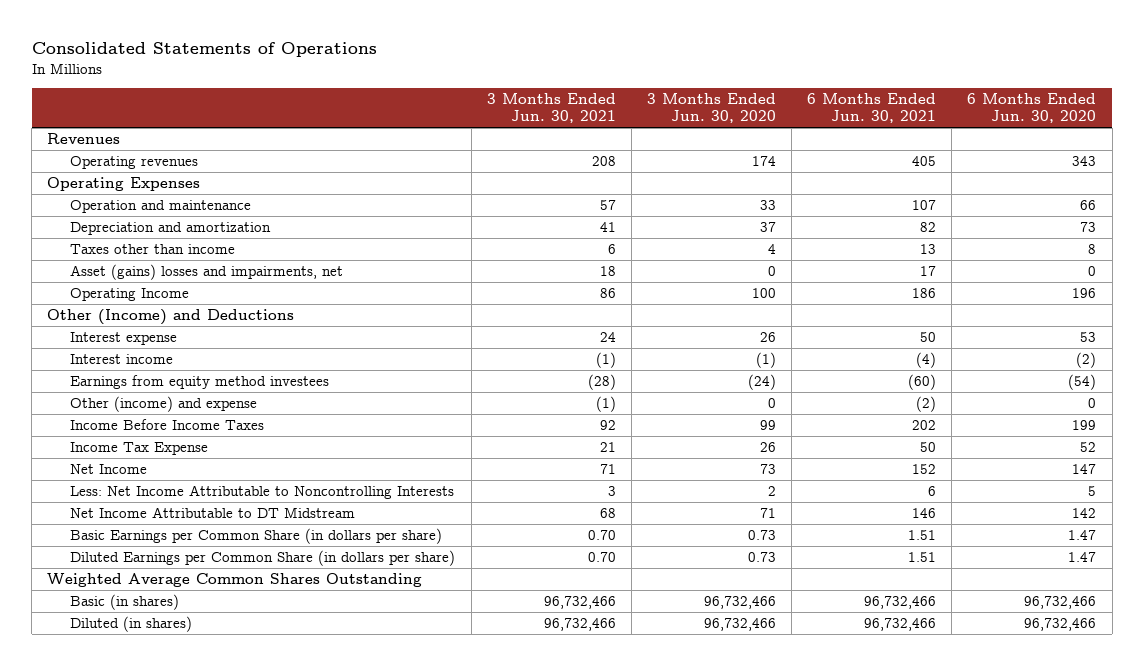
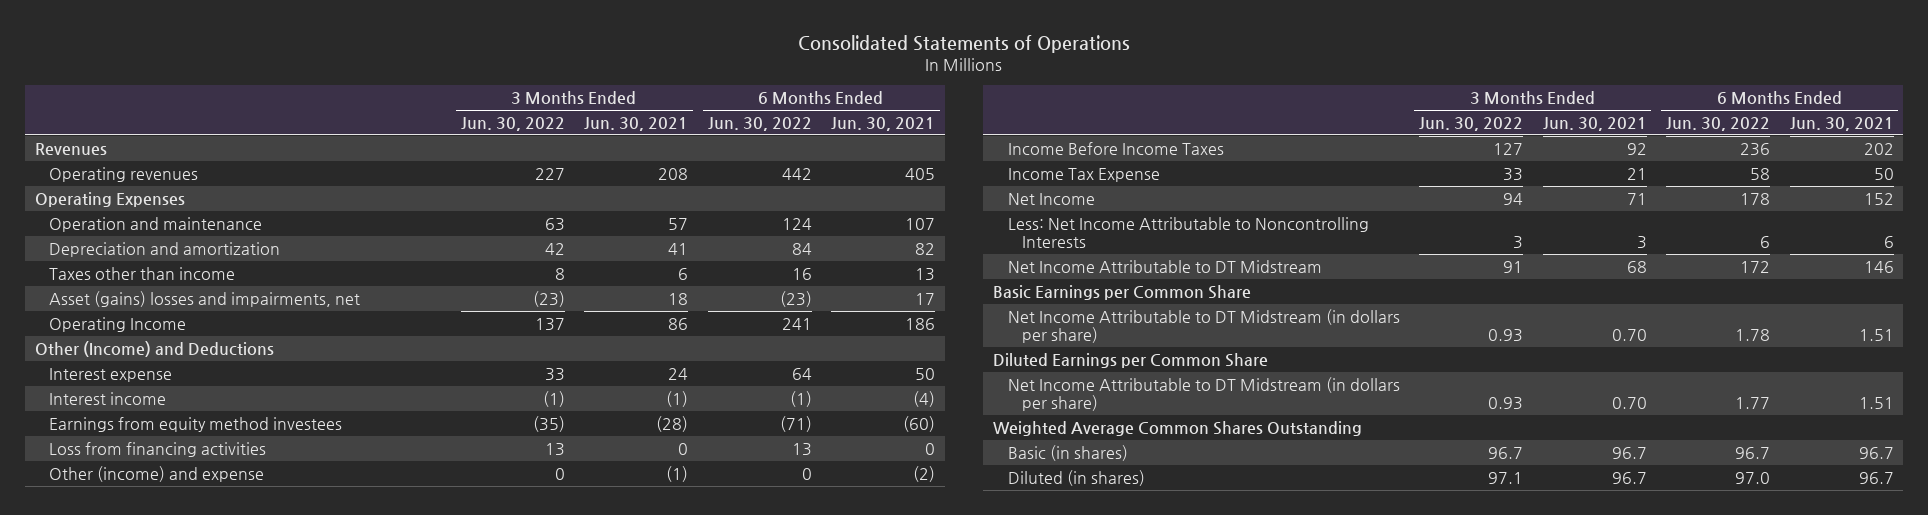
[646,92,776,124] 3 Months Ended Jun. 30, 2020 -> none
[967,92,1097,124] 6 Months Ended Jun. 30, 2020 -> none
none -> [460,116,565,131] Jun. 30, 2022
none -> [707,116,812,131] Jun. 30, 2022
none -> [49,441,267,457] Loss from financing activities
none -> [993,284,1252,300] Basic Earnings per Common Share
[70,527,443,544] Basic Earnings per Common Share (in dollars per share) -> [1007,308,1400,343] Net Income Attributable to DT Midstream (in dollars per share)
none -> [993,352,1269,368] Diluted Earnings per Common Share
[70,549,456,566] Diluted Earnings per Common Share (in dollars per share) -> [1007,376,1400,411] Net Income Attributable to DT Midstream (in dollars per share)
[543,595,616,609] 96,732,466 -> [1611,446,1647,459] 96.7
[864,595,937,609] 96,732,466 -> [1858,446,1894,459] 96.7
[543,617,616,631] 96,732,466 -> [1611,471,1647,484] 96.7
[864,617,937,631] 96,732,466 -> [1858,471,1894,484] 96.7

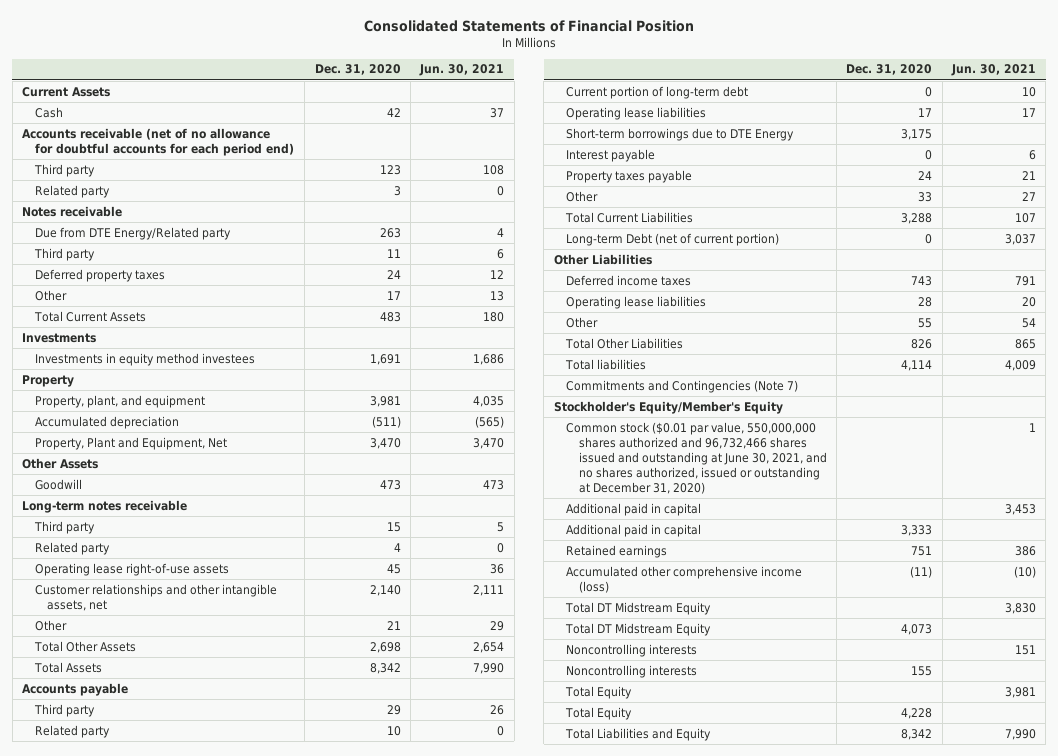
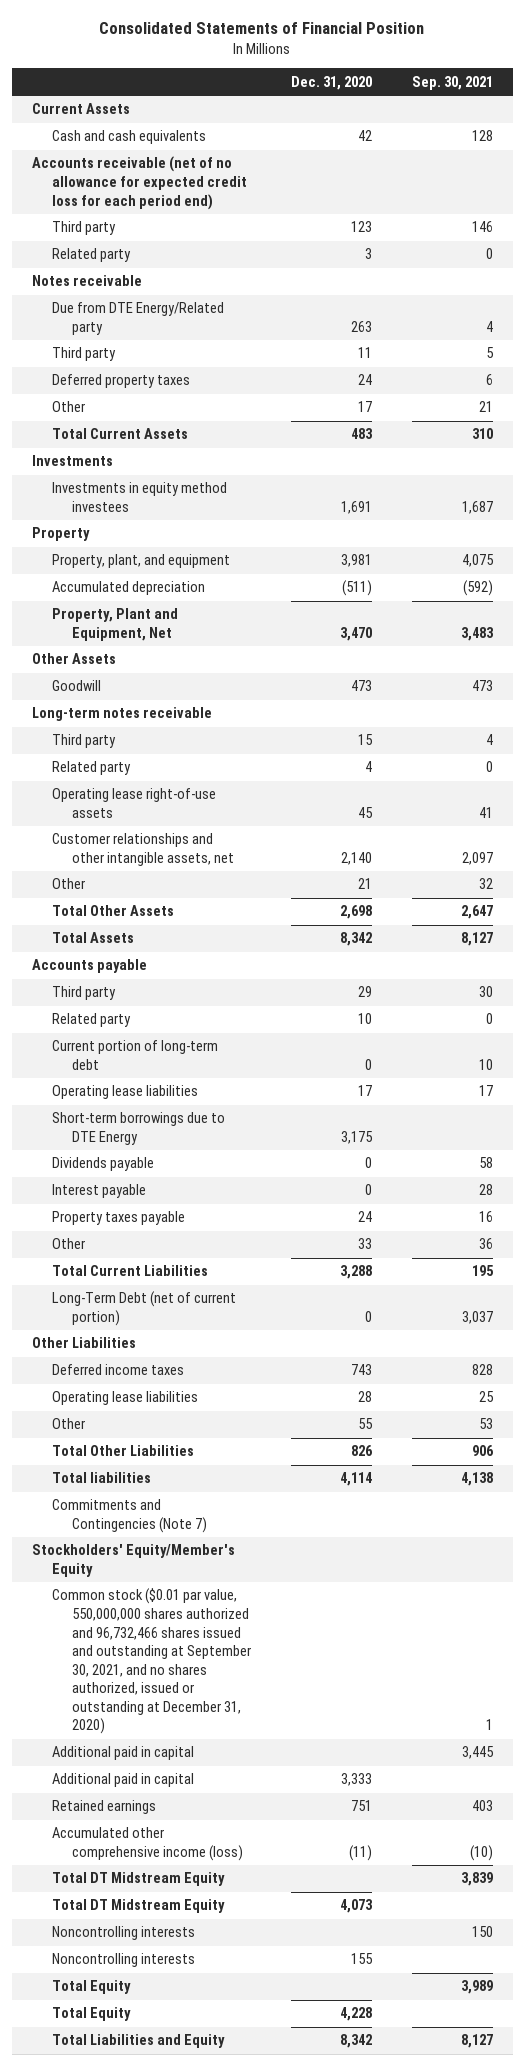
[419,64,505,77] Jun. 30, 2021 -> none
none -> [411,75,493,90] Sep. 30, 2021
[34,106,63,118] Cash -> [52,130,207,145] Cash and cash equivalents
[22,127,294,156] Accounts receivable (net of no allowance for doubtful accounts for each period end) -> [31,156,248,210] Accounts receivable (net of no allowance for expected credit loss for each period end)
none -> [52,1157,155,1172] Dividends payable
[566,232,780,246] Long-term Debt (net of current portion) -> [52,1291,237,1327] Long-Term Debt (net of current portion)
[553,400,783,414] Stockholder's Equity/Member's Equity -> [31,1544,235,1578] Stockholders' Equity/Member's Equity
[566,421,827,495] Common stock ($0.01 par value, 550,000,000 shares authorized and 96,732,466 shares issued and outstanding at June 30, 2021, and no shares authorized, issued or outstanding at December 31, 2020) -> [52,1588,252,1735] Common stock ($0.01 par value, 550,000,000 shares authorized and 96,732,466 shares issued and outstanding at September 30, 2021, and no shares authorized, issued or outstanding at December 31, 2020)

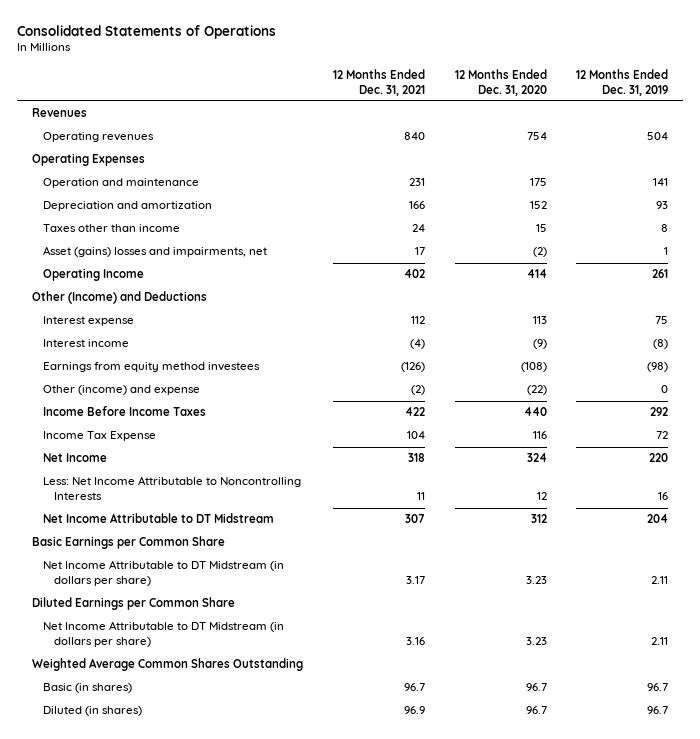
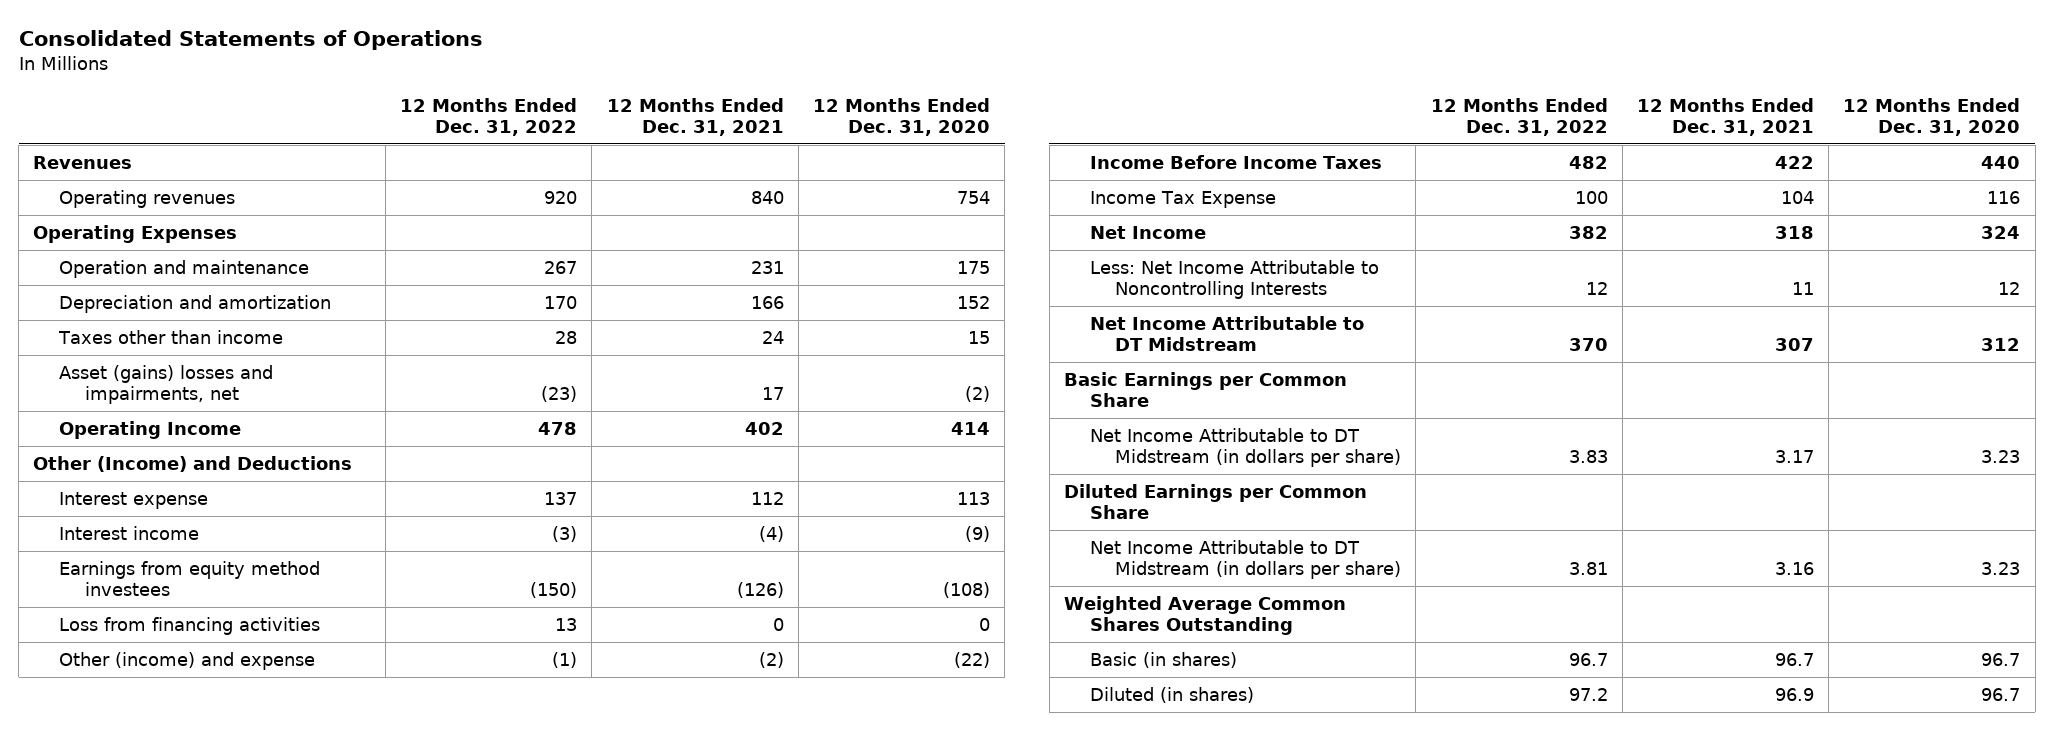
[576,68,669,96] 12 Months Ended Dec. 31, 2019 -> none
none -> [400,97,578,136] 12 Months Ended Dec. 31, 2022
none -> [59,616,321,635] Loss from financing activities

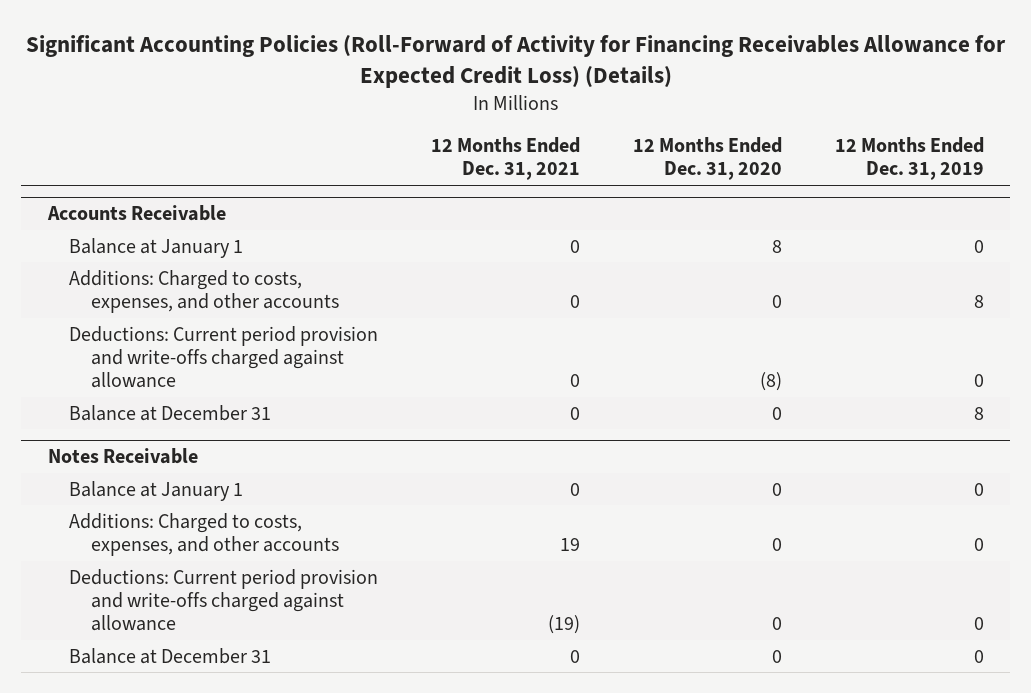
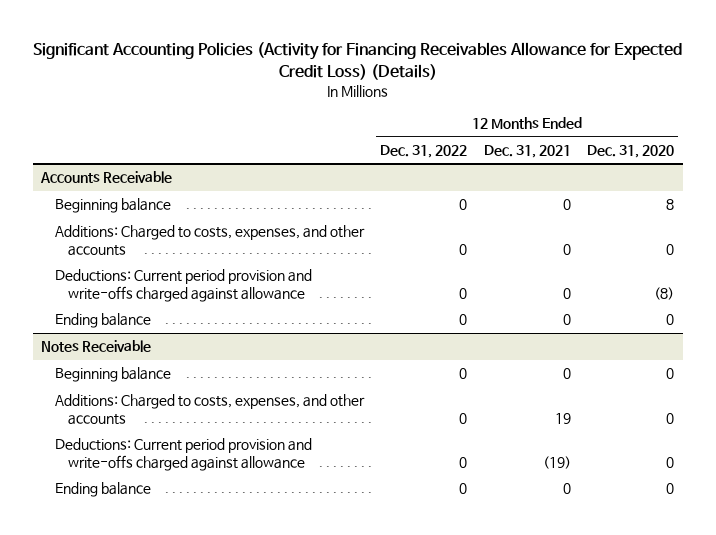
[25,35,1006,88] Significant Accounting Policies (Roll-Forward of Activity for Financing Receivables Allowance for Expected Credit Loss) (Details) -> [32,41,682,80] Significant Accounting Policies (Activity for Financing Receivables Allowance for Expected Credit Loss) (Details)
[834,137,984,181] 12 Months Ended Dec. 31, 2019 -> none
none -> [380,144,468,158] Dec. 31, 2022
[69,237,244,258] Balance at January 1 -> [54,198,171,214] Beginning balance
[69,404,272,421] Balance at December 31 -> [54,313,151,329] Ending balance
[69,480,244,501] Balance at January 1 -> [54,367,171,383] Beginning balance
[69,647,272,664] Balance at December 31 -> [54,482,151,498] Ending balance

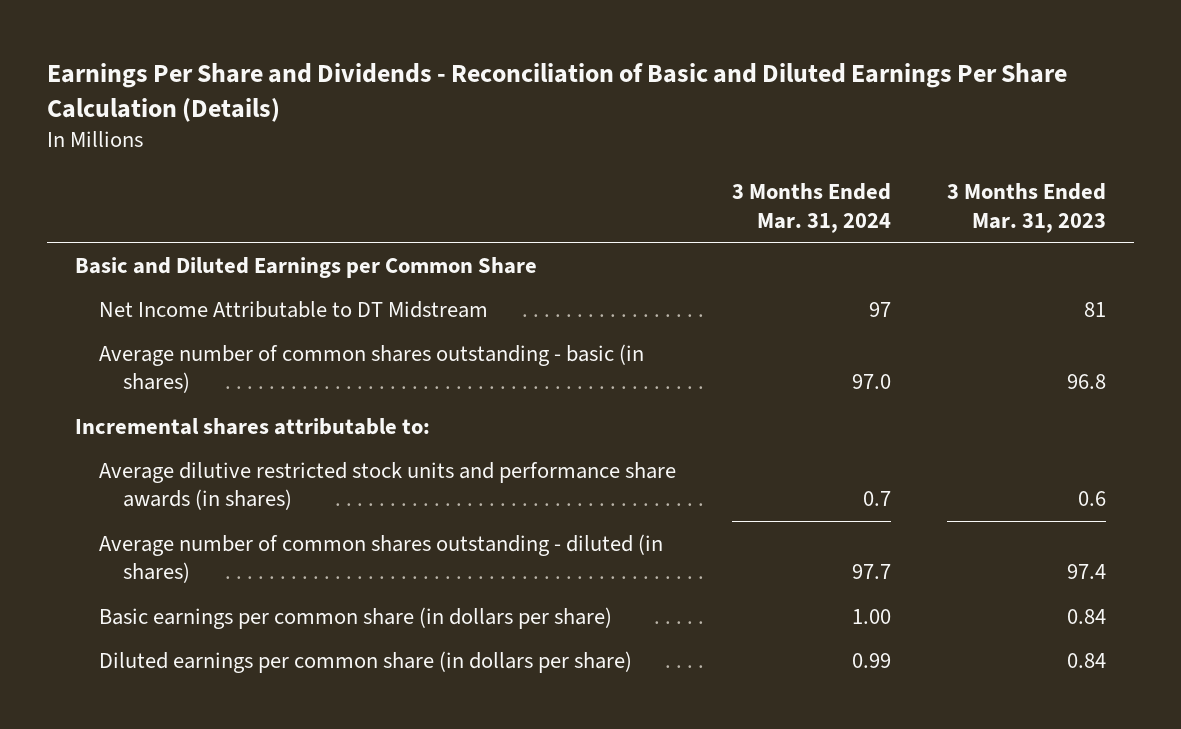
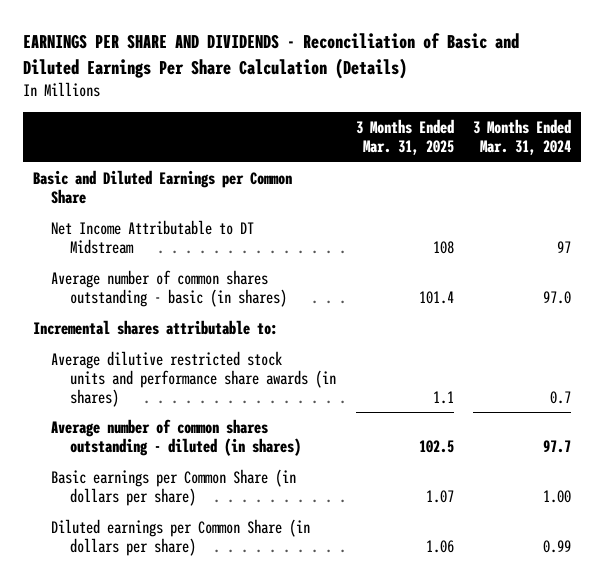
[46,62,1067,122] Earnings Per Share and Dividends - Reconciliation of Basic and Diluted Earnings Per Share Calculation (Details) -> [23,33,520,79] EARNINGS PER SHARE AND DIVIDENDS - Reconciliation of Basic and Diluted Earnings Per Share Calculation (Details)
[947,183,1107,233] 3 Months Ended Mar. 31, 2023 -> none
none -> [355,119,454,155] 3 Months Ended Mar. 31, 2025
[98,606,612,629] Basic earnings per common share (in dollars per share) -> [51,469,297,506] Basic earnings per Common Share (in dollars per share)
[98,650,632,673] Diluted earnings per common share (in dollars per share) -> [51,519,311,556] Diluted earnings per Common Share (in dollars per share)

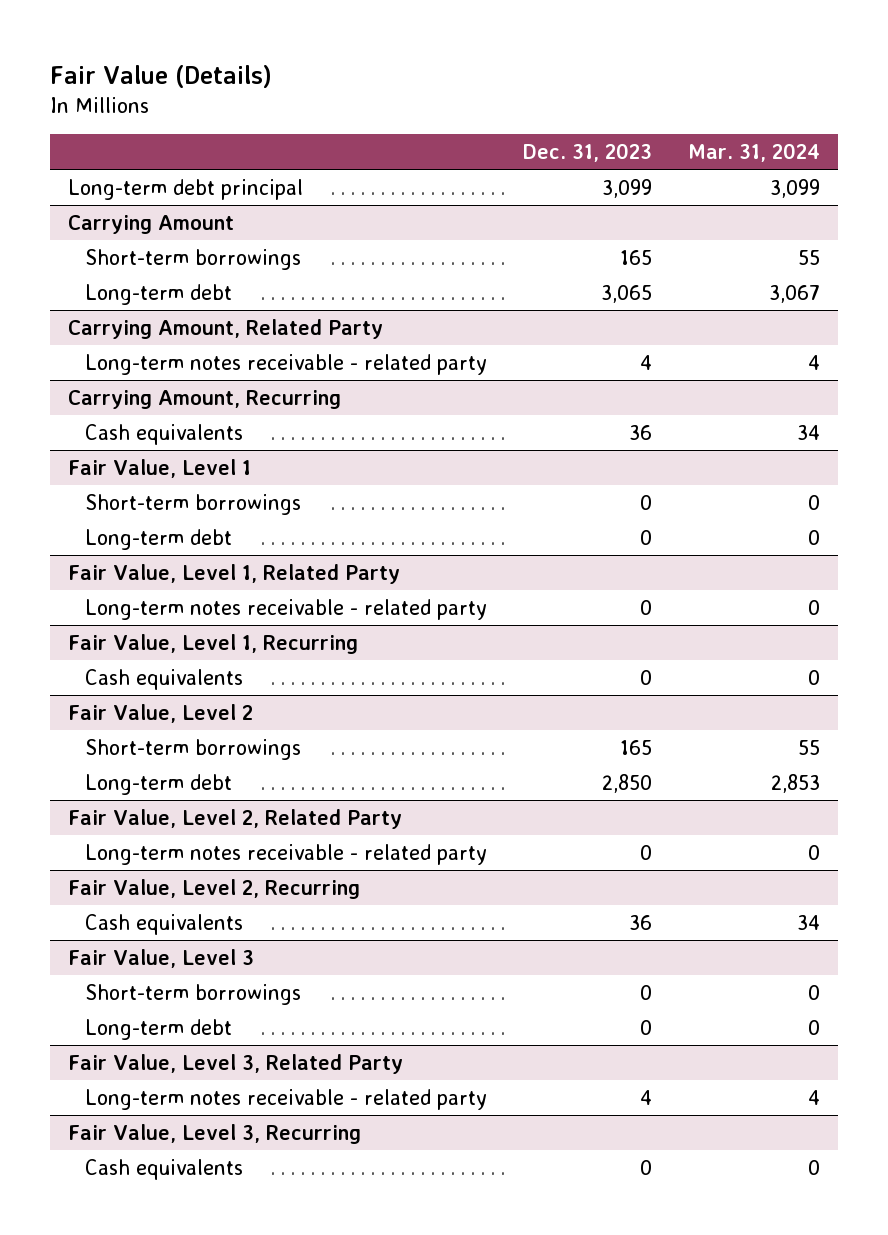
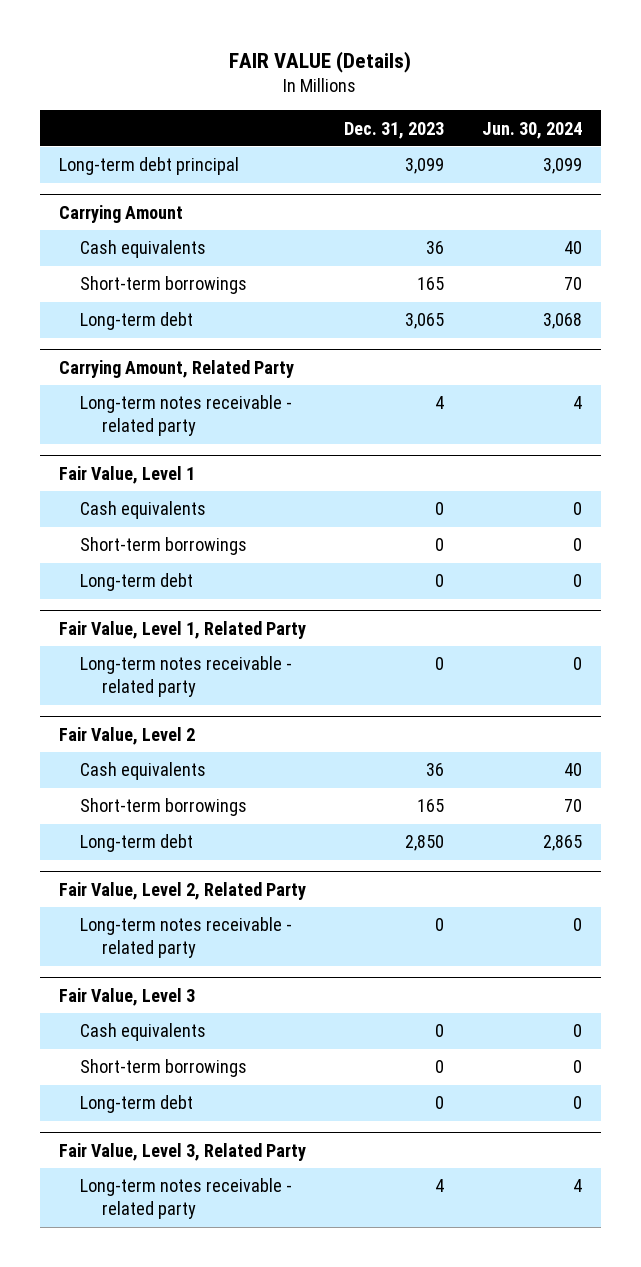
[50,64,273,88] Fair Value (Details) -> [229,50,412,73] FAIR VALUE (Details)
[688,143,821,163] Mar. 31, 2024 -> none
none -> [482,121,583,139] Jun. 30, 2024
none -> [80,240,207,259] Cash equivalents
[68,389,342,409] Carrying Amount, Recurring -> none
[85,423,244,445] Cash equivalents -> none
none -> [80,501,207,520] Cash equivalents
[68,633,359,654] Fair Value, Level 1, Recurring -> none
[85,668,244,690] Cash equivalents -> none
none -> [80,762,207,781] Cash equivalents
[68,878,361,899] Fair Value, Level 2, Recurring -> none
[85,913,244,935] Cash equivalents -> none
none -> [80,1023,207,1042] Cash equivalents
[68,1123,362,1144] Fair Value, Level 3, Recurring -> none
[85,1158,244,1180] Cash equivalents -> none

